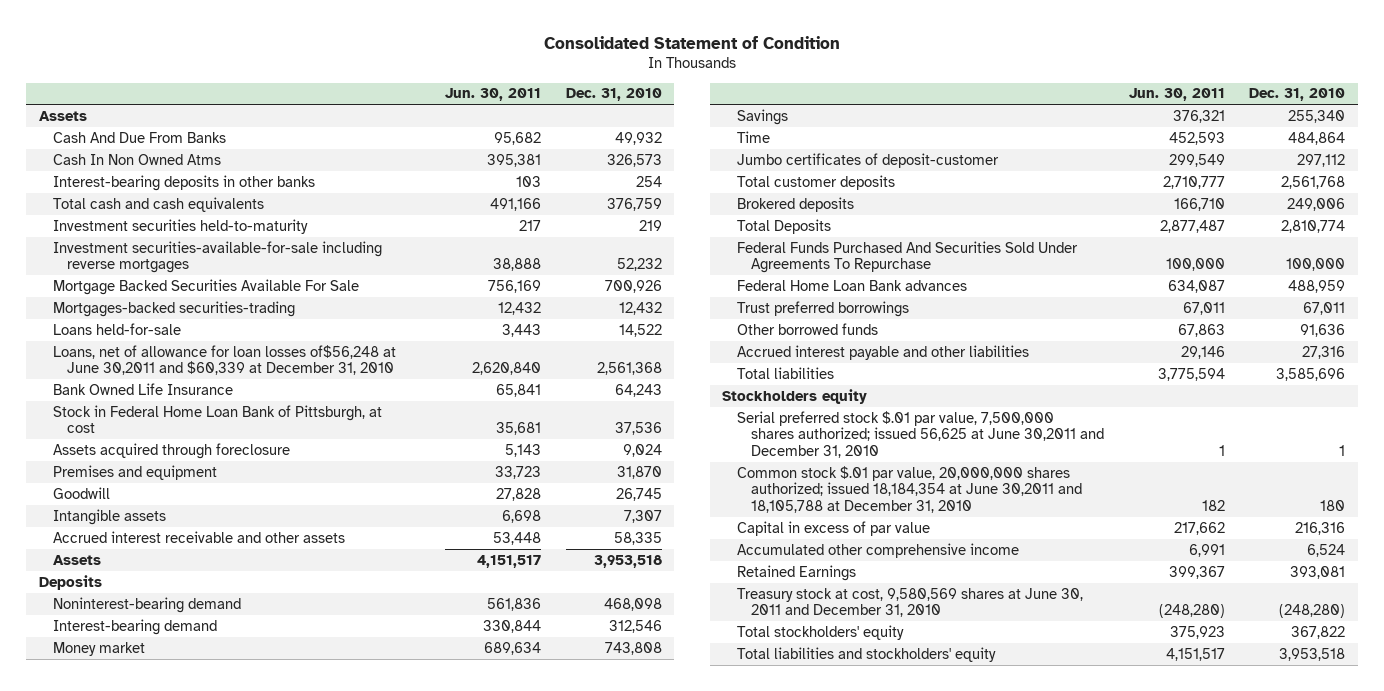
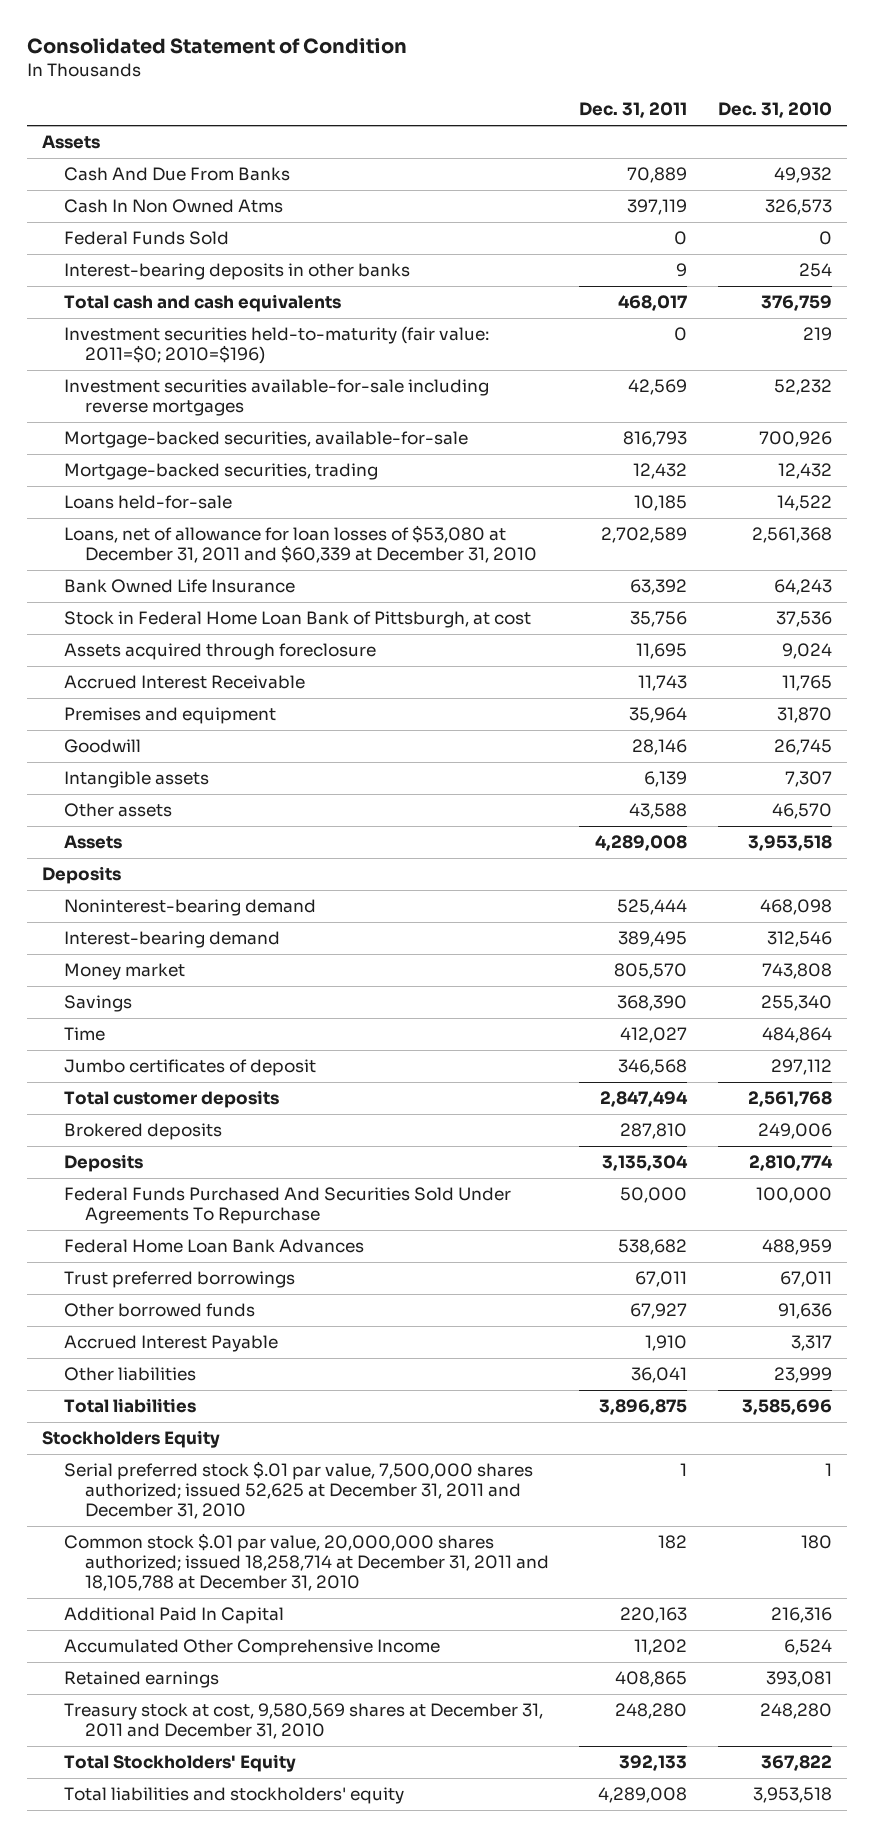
[444,88,541,102] Jun. 30, 2011 -> none
none -> [579,102,688,119] Dec. 31, 2011
none -> [63,230,229,245] Federal Funds Sold
[53,218,309,234] Investment securities held-to-maturity -> [63,325,489,365] Investment securities held-to-maturity (fair value: 2011=$0; 2010=$196)
[53,240,383,274] Investment securities-available-for-sale including reverse mortgages -> [63,378,489,417] Investment securities available-for-sale including reverse mortgages
[53,278,360,295] Mortgage Backed Securities Available For Sale -> [63,430,468,448] Mortgage-backed securities, available-for-sale
[53,300,296,317] Mortgages-backed securities-trading -> [63,462,378,480] Mortgage-backed securities, trading
[53,344,397,376] Loans, net of allowance for loan losses of$56,248 at June 30,2011 and $60,339 at December 31, 2010 -> [63,524,538,564] Loans, net of allowance for loan losses of $53,080 at December 31, 2011 and $60,339 at December 31, 2010
none -> [63,674,305,689] Accrued Interest Receivable
[53,530,346,543] Accrued interest receivable and other assets -> [63,802,172,817] Other assets
[613,531,662,545] 58,335 -> [771,802,832,819] 46,570
[736,152,999,168] Jumbo certificates of deposit-customer -> [63,1058,316,1076] Jumbo certificates of deposit
[736,218,831,234] Total Deposits -> [63,1153,143,1172] Deposits
[736,279,967,291] Federal Home Loan Bank advances -> [63,1238,364,1253] Federal Home Loan Bank Advances
none -> [63,1334,278,1352] Accrued Interest Payable
[736,344,1029,360] Accrued interest payable and other liabilities -> [63,1366,196,1381] Other liabilities
[1302,345,1346,359] 27,316 -> [773,1366,832,1383] 23,999
[722,388,868,404] Stockholders equity -> [42,1429,221,1448] Stockholders Equity
[736,410,1105,459] Serial preferred stock $.01 par value, 7,500,000 shares authorized; issued 56,625 at June 30,2011 and December 31, 2010 -> [63,1460,533,1520] Serial preferred stock $.01 par value, 7,500,000 shares authorized; issued 52,625 at December 31, 2011 and December 31, 2010
[736,465,1083,514] Common stock $.01 par value, 20,000,000 shares authorized; issued 18,184,354 at June 30,2011 and 18,105,788 at December 31, 2010 -> [63,1532,550,1592] Common stock $.01 par value, 20,000,000 shares authorized; issued 18,258,714 at December 31, 2011 and 18,105,788 at December 31, 2010
[736,520,930,536] Capital in excess of par value -> [63,1606,284,1624] Additional Paid In Capital
[736,542,1019,558] Accumulated other comprehensive income -> [63,1638,440,1656] Accumulated Other Comprehensive Income
[736,564,856,581] Retained Earnings -> [63,1670,219,1688] Retained earnings
[736,587,1083,618] Treasury stock at cost, 9,580,569 shares at June 30, 2011 and December 31, 2010 -> [63,1702,543,1740] Treasury stock at cost, 9,580,569 shares at December 31, 2011 and December 31, 2010
[1279,604,1346,619] (248,280) -> [759,1702,832,1719] 248,280
[736,624,904,640] Total stockholders' equity -> [63,1753,296,1772] Total Stockholders' Equity

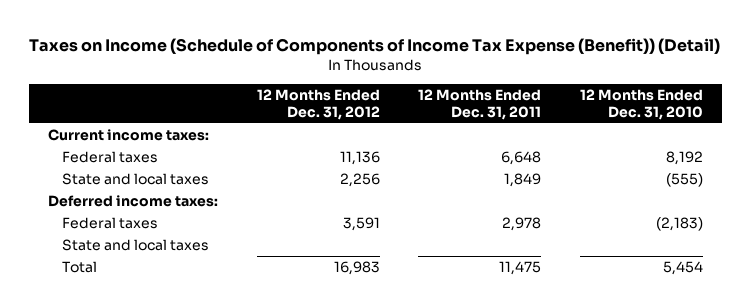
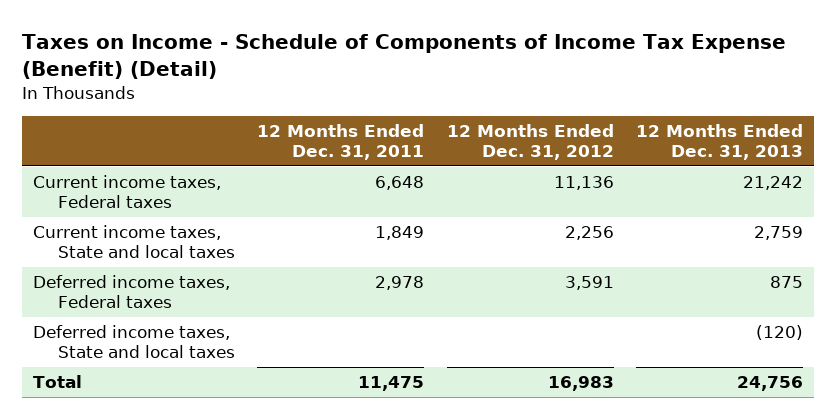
[29,37,721,55] Taxes on Income (Schedule of Components of Income Tax Expense (Benefit)) (Detail) -> [22,33,787,79] Taxes on Income - Schedule of Components of Income Tax Expense (Benefit) (Detail)
[579,88,703,121] 12 Months Ended Dec. 31, 2010 -> none
none -> [635,124,803,161] 12 Months Ended Dec. 31, 2013
[48,129,210,142] Current income taxes: -> none
[48,195,219,208] Deferred income taxes: -> none
[61,151,158,164] Federal taxes -> [33,175,222,209] Current income taxes, Federal taxes
[61,173,209,186] State and local taxes -> [33,225,236,259] Current income taxes, State and local taxes
[61,217,158,230] Federal taxes -> [33,275,231,309] Deferred income taxes, Federal taxes
[61,239,209,252] State and local taxes -> [33,325,236,359] Deferred income taxes, State and local taxes

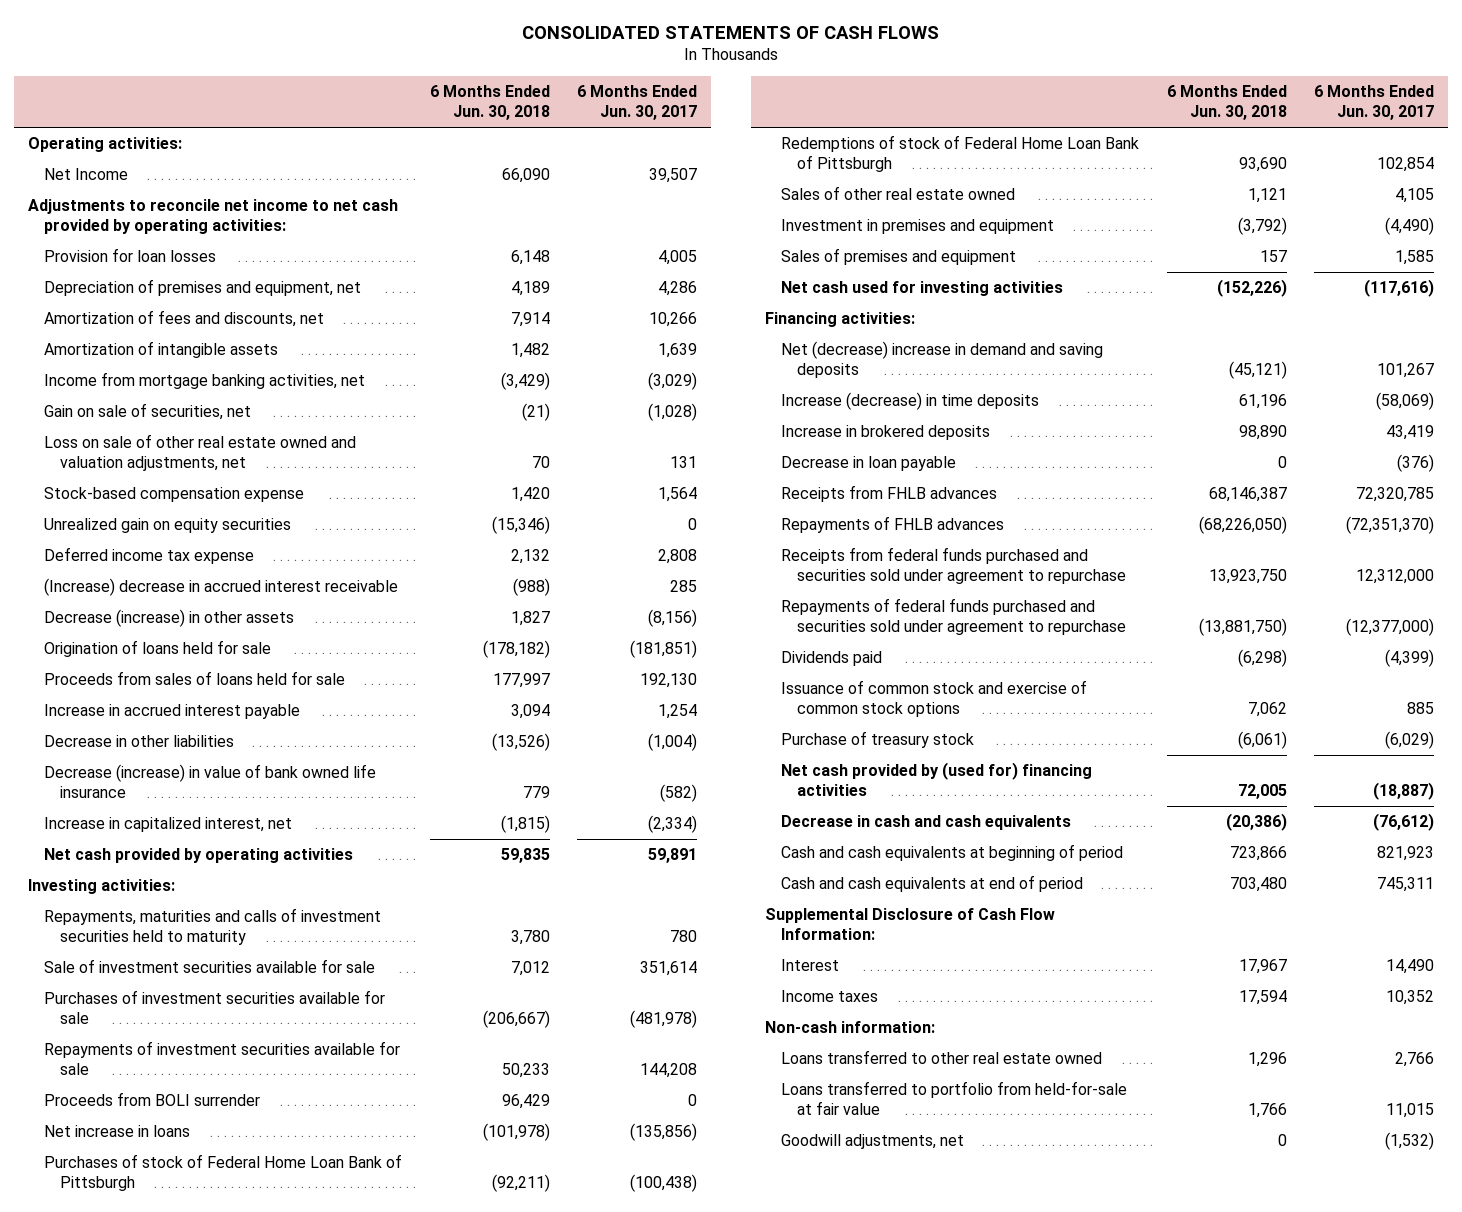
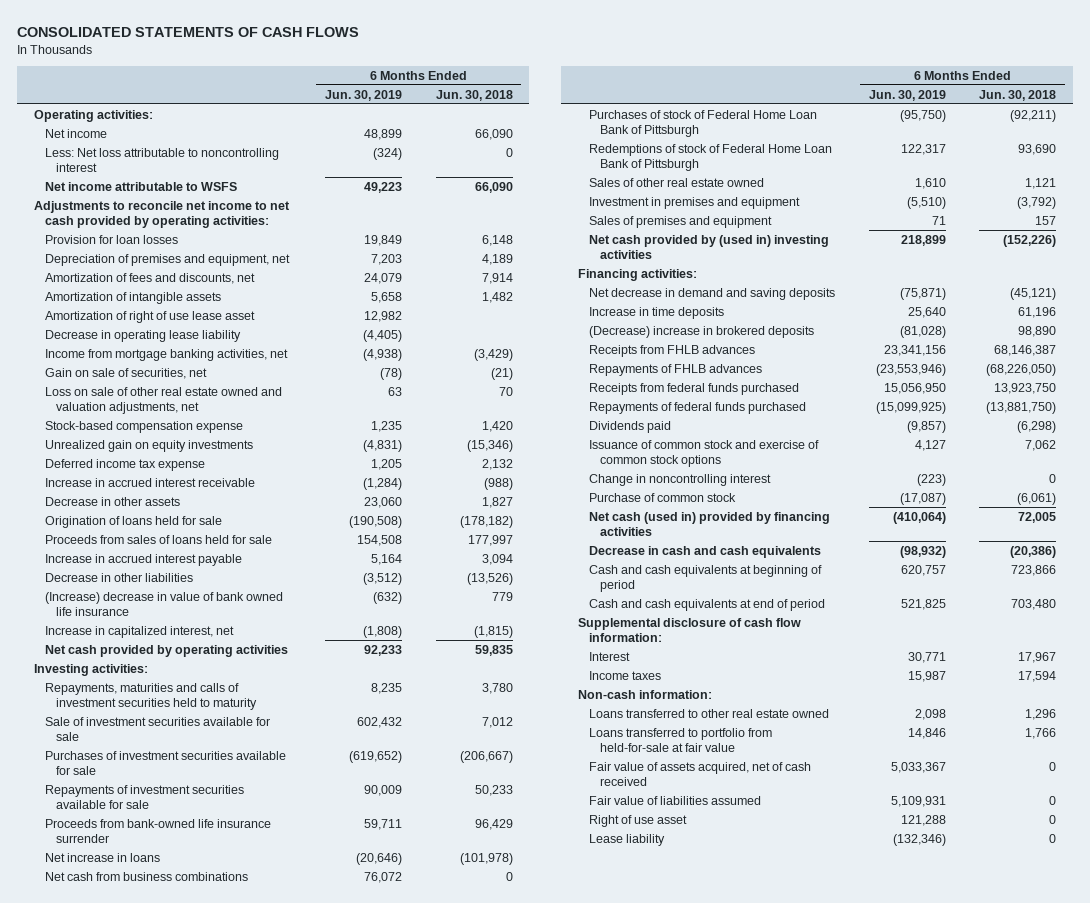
[577,85,698,121] 6 Months Ended Jun. 30, 2017 -> none
none -> [324,89,402,101] Jun. 30, 2019
none -> [44,128,107,138] Net income
none -> [44,147,279,172] Less: Net loss attributable to noncontrolling interest
[44,168,129,181] Net Income -> [44,181,237,191] Net income attributable to WSFS
none -> [44,310,255,323] Amortization of right of use lease asset
none -> [44,329,241,342] Decrease in operating lease liability
[44,518,292,534] Unrealized gain on equity securities -> [44,439,253,452] Unrealized gain on equity investments
[44,578,399,597] (Increase) decrease in accrued interest receivable -> [44,477,255,487] Increase in accrued interest receivable
[44,609,295,628] Decrease (increase) in other assets -> [44,496,180,506] Decrease in other assets
[44,764,377,799] Decrease (increase) in value of bank owned life insurance -> [44,591,283,616] (Increase) decrease in value of bank owned life insurance
[44,1092,261,1107] Proceeds from BOLI surrender -> [44,818,271,843] Proceeds from bank-owned life insurance surrender
none -> [44,871,248,881] Net cash from business combinations
[781,281,1064,297] Net cash used for investing activities -> [588,234,829,259] Net cash provided by (used in) investing activities
[781,456,957,472] Decrease in loan payable -> none
[781,341,1104,379] Net (decrease) increase in demand and saving deposits -> [588,287,835,300] Net decrease in demand and saving deposits
[781,392,1040,411] Increase (decrease) in time deposits -> [588,306,724,319] Increase in time deposits
[781,425,991,441] Increase in brokered deposits -> [588,325,814,338] (Decrease) increase in brokered deposits
[781,547,1127,585] Receipts from federal funds purchased and securities sold under agreement to repurchase -> [588,382,799,395] Receipts from federal funds purchased
[781,598,1127,636] Repayments of federal funds purchased and securities sold under agreement to repurchase -> [588,401,806,414] Repayments of federal funds purchased
none -> [588,473,771,486] Change in noncontrolling interest
[781,731,975,749] Purchase of treasury stock -> [588,492,736,502] Purchase of common stock
[781,762,1093,797] Net cash provided by (used for) financing activities -> [588,511,830,536] Net cash (used in) provided by financing activities
[764,908,1055,941] Supplemental Disclosure of Cash Flow Information: -> [577,617,801,642] Supplemental disclosure of cash flow information:
[781,1134,965,1150] Goodwill adjustments, net -> none
none -> [588,761,811,786] Fair value of assets acquired, net of cash received
none -> [588,795,761,805] Fair value of liabilities assumed
none -> [588,814,687,827] Right of use asset
none -> [588,833,665,846] Lease liability

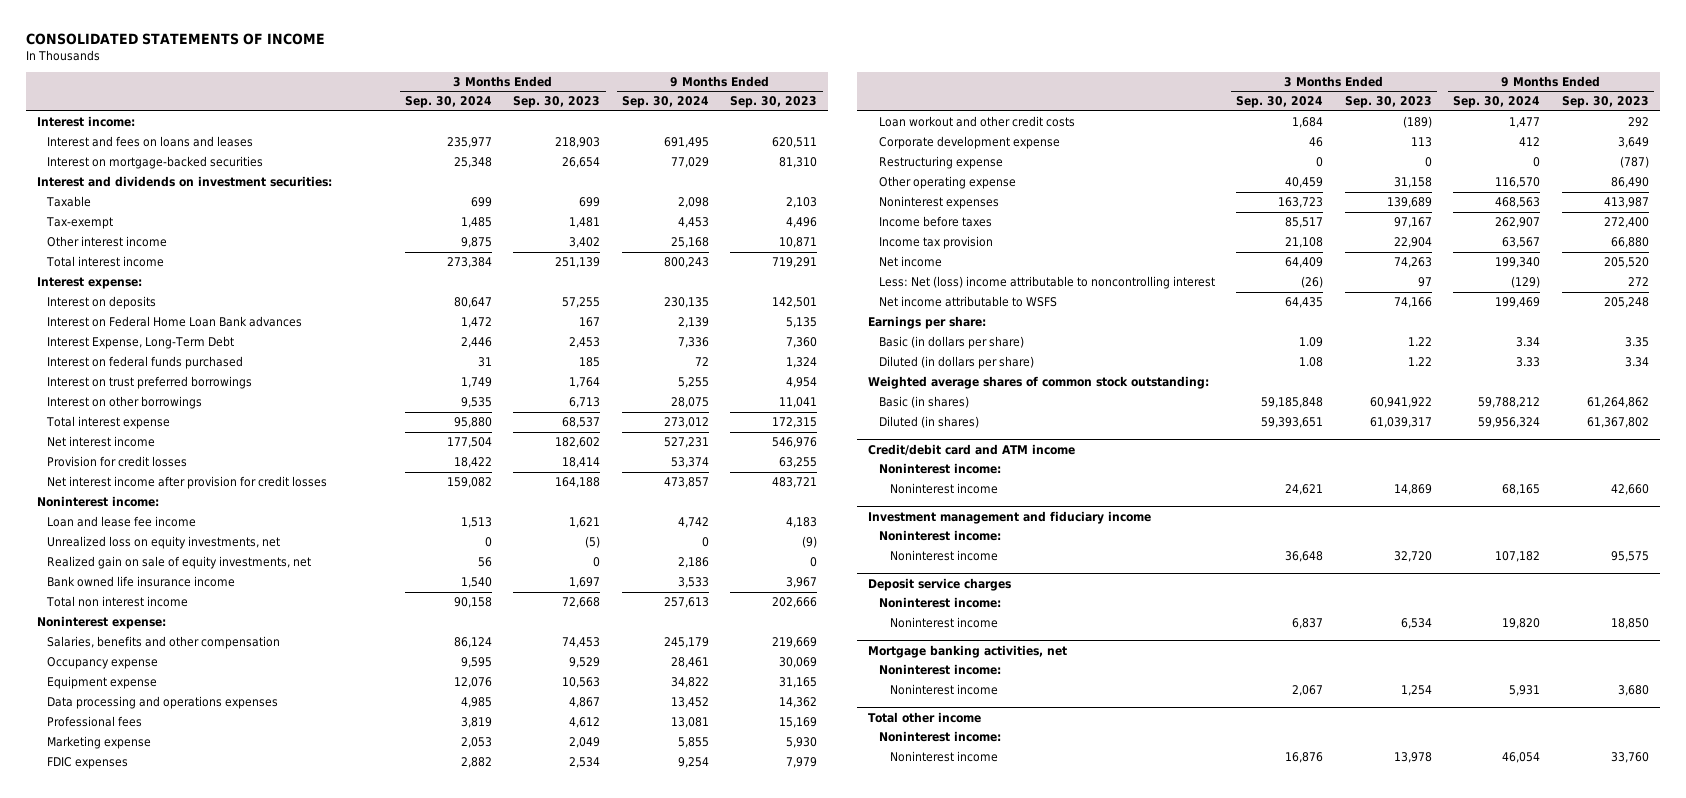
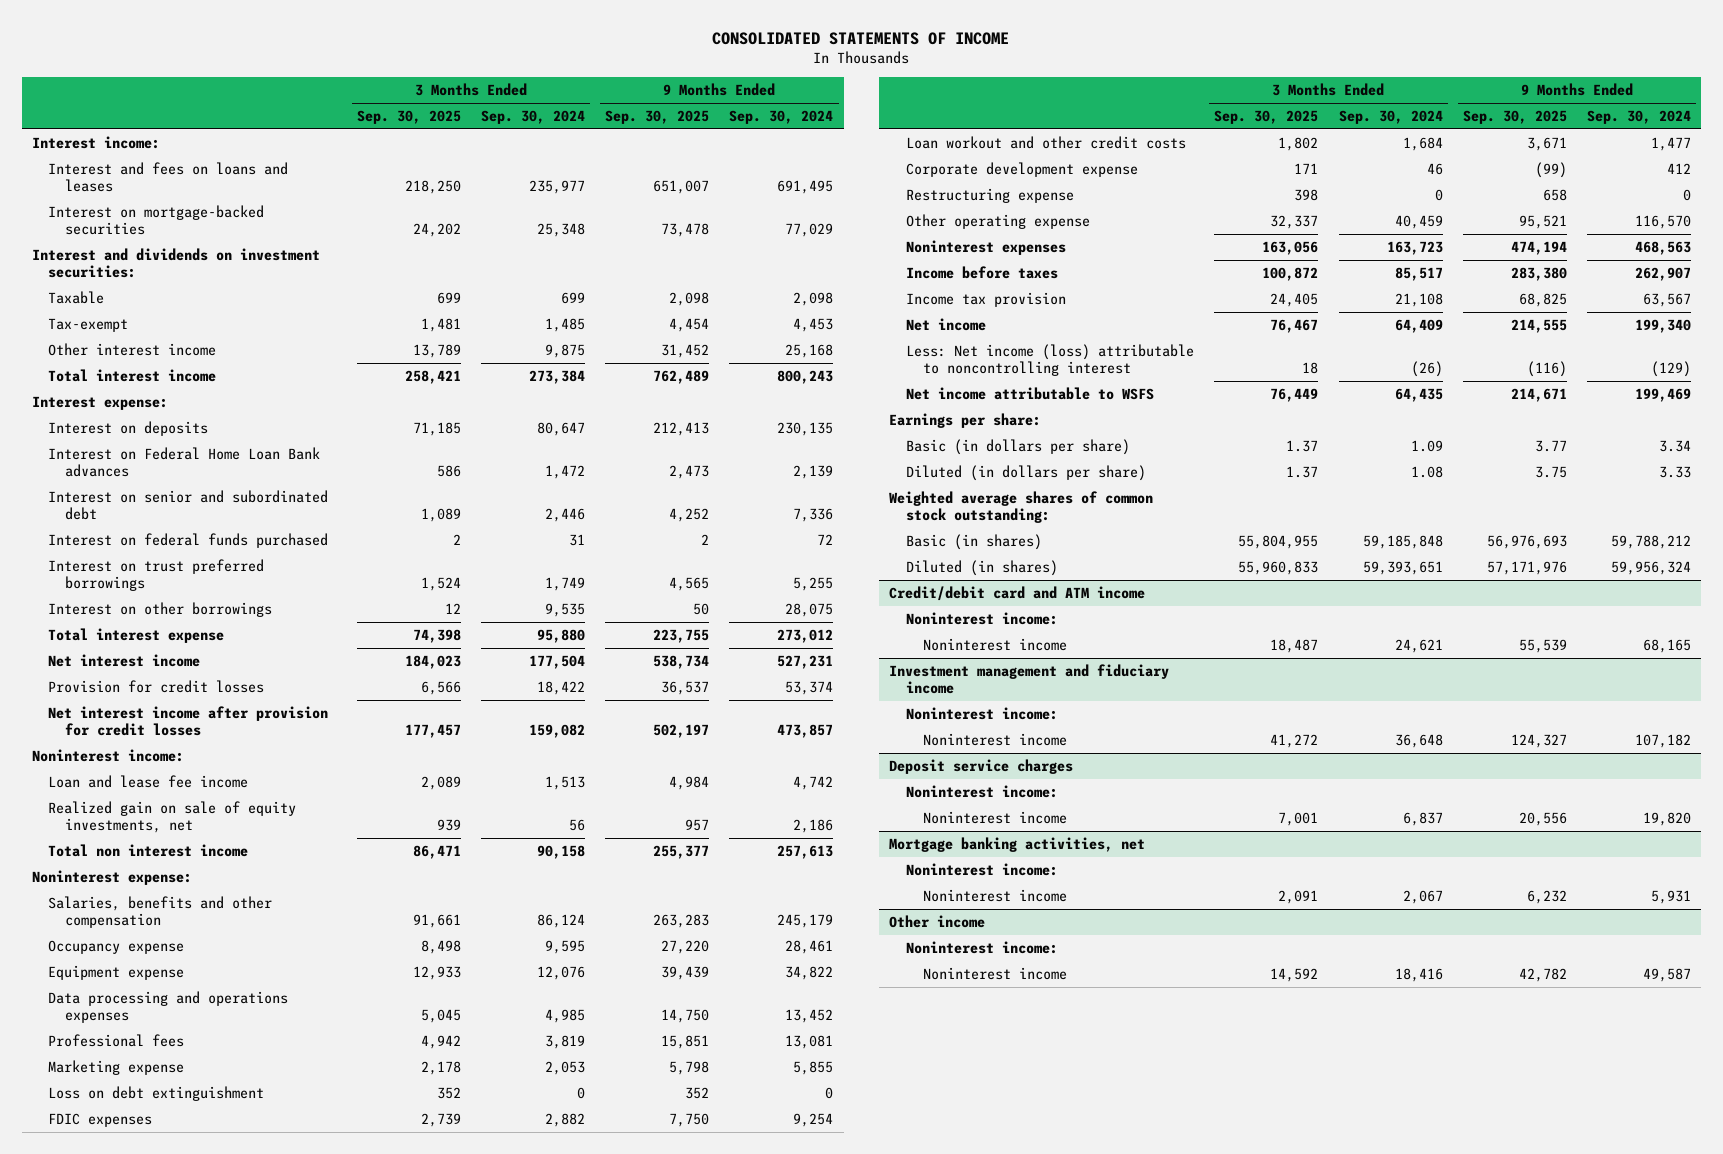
[513,96,601,109] Sep. 30, 2023 -> none
[730,96,818,109] Sep. 30, 2023 -> none
none -> [356,109,461,124] Sep. 30, 2025
none -> [605,109,710,124] Sep. 30, 2025
[47,336,235,350] Interest Expense, Long-Term Debt -> [48,489,329,521] Interest on senior and subordinated debt
[47,536,281,550] Unrealized loss on equity investments, net -> none
[47,576,236,588] Bank owned life insurance income -> none
none -> [48,1085,265,1101] Loss on debt extinguishment
[878,276,1215,290] Less: Net (loss) income attributable to noncontrolling interest -> [905,343,1194,377] Less: Net income (loss) attributable to noncontrolling interest
[868,711,982,723] Total other income -> [889,914,986,928] Other income
[1285,752,1324,764] 16,876 -> [1394,967,1443,982] 18,416
[1502,752,1541,764] 46,054 -> [1643,967,1692,982] 49,587

